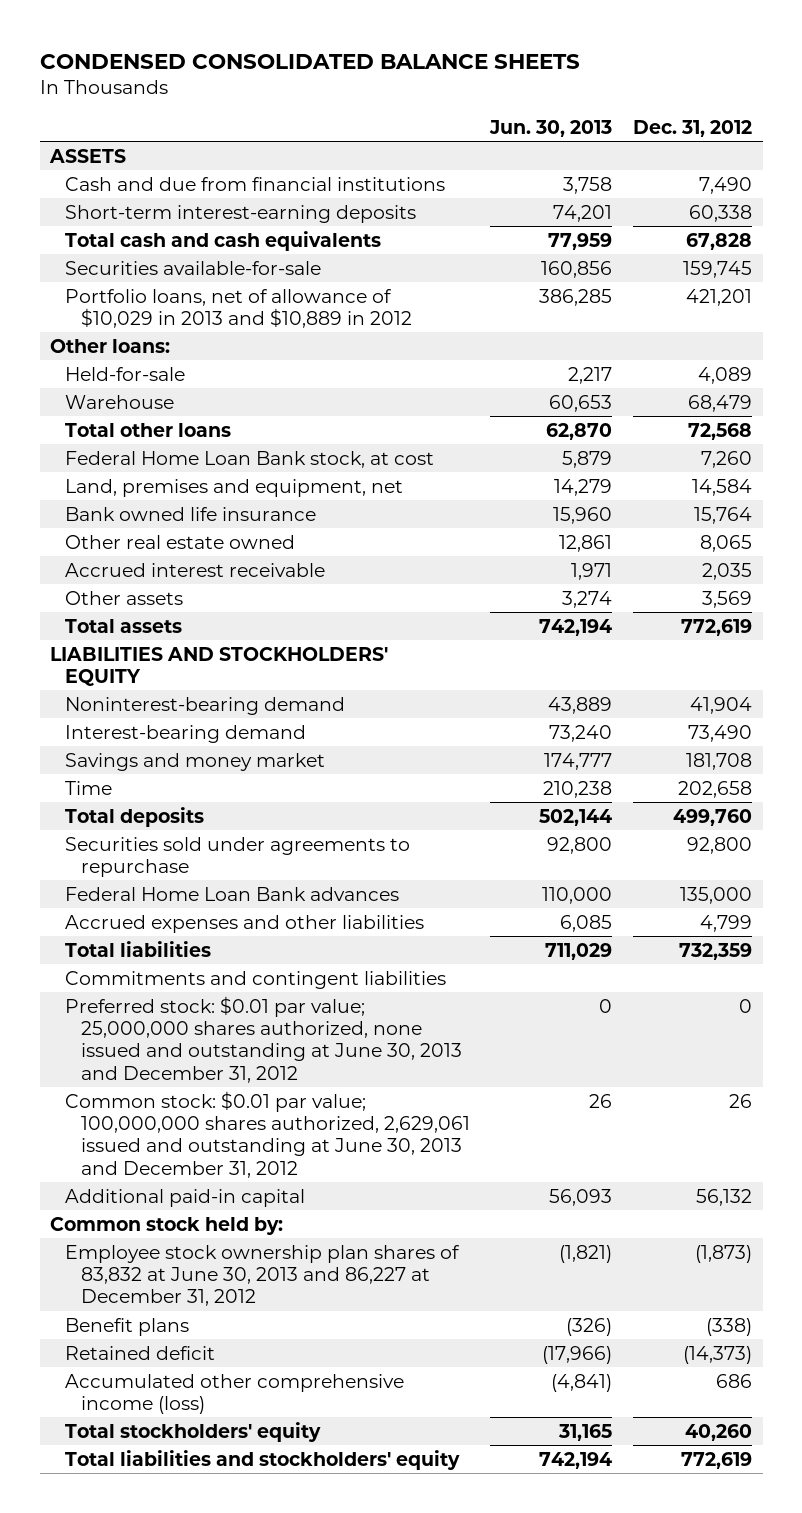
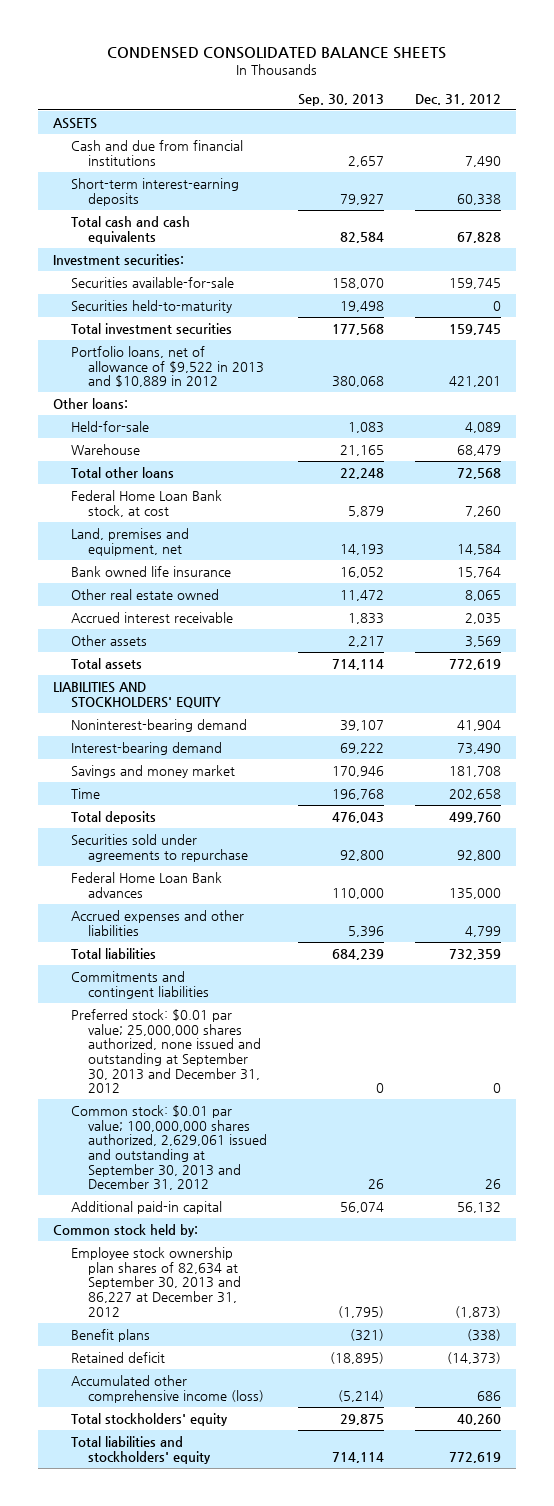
[489,119,613,137] Jun. 30, 2013 -> none
none -> [298,93,385,106] Sep. 30, 2013
none -> [53,253,185,265] Investment securities:
none -> [70,299,232,313] Securities held-to-maturity
none -> [70,322,232,334] Total investment securities
[65,288,412,328] Portfolio loans, net of allowance of $10,029 in 2013 and $10,889 in 2012 -> [70,345,265,388] Portfolio loans, net of allowance of $9,522 in 2013 and $10,889 in 2012
[65,995,462,1083] Preferred stock: $0.01 par value; 25,000,000 shares authorized, none issued and outstanding at June 30, 2013 and December 31, 2012 -> [70,1008,262,1094] Preferred stock: $0.01 par value; 25,000,000 shares authorized, none issued and outstanding at September 30, 2013 and December 31, 2012
[65,1090,470,1178] Common stock: $0.01 par value; 100,000,000 shares authorized, 2,629,061 issued and outstanding at June 30, 2013 and December 31, 2012 -> [70,1104,268,1191] Common stock: $0.01 par value; 100,000,000 shares authorized, 2,629,061 issued and outstanding at September 30, 2013 and December 31, 2012
[65,1244,461,1307] Employee stock ownership plan shares of 83,832 at June 30, 2013 and 86,227 at December 31, 2012 -> [70,1246,242,1317] Employee stock ownership plan shares of 82,634 at September 30, 2013 and 86,227 at December 31, 2012

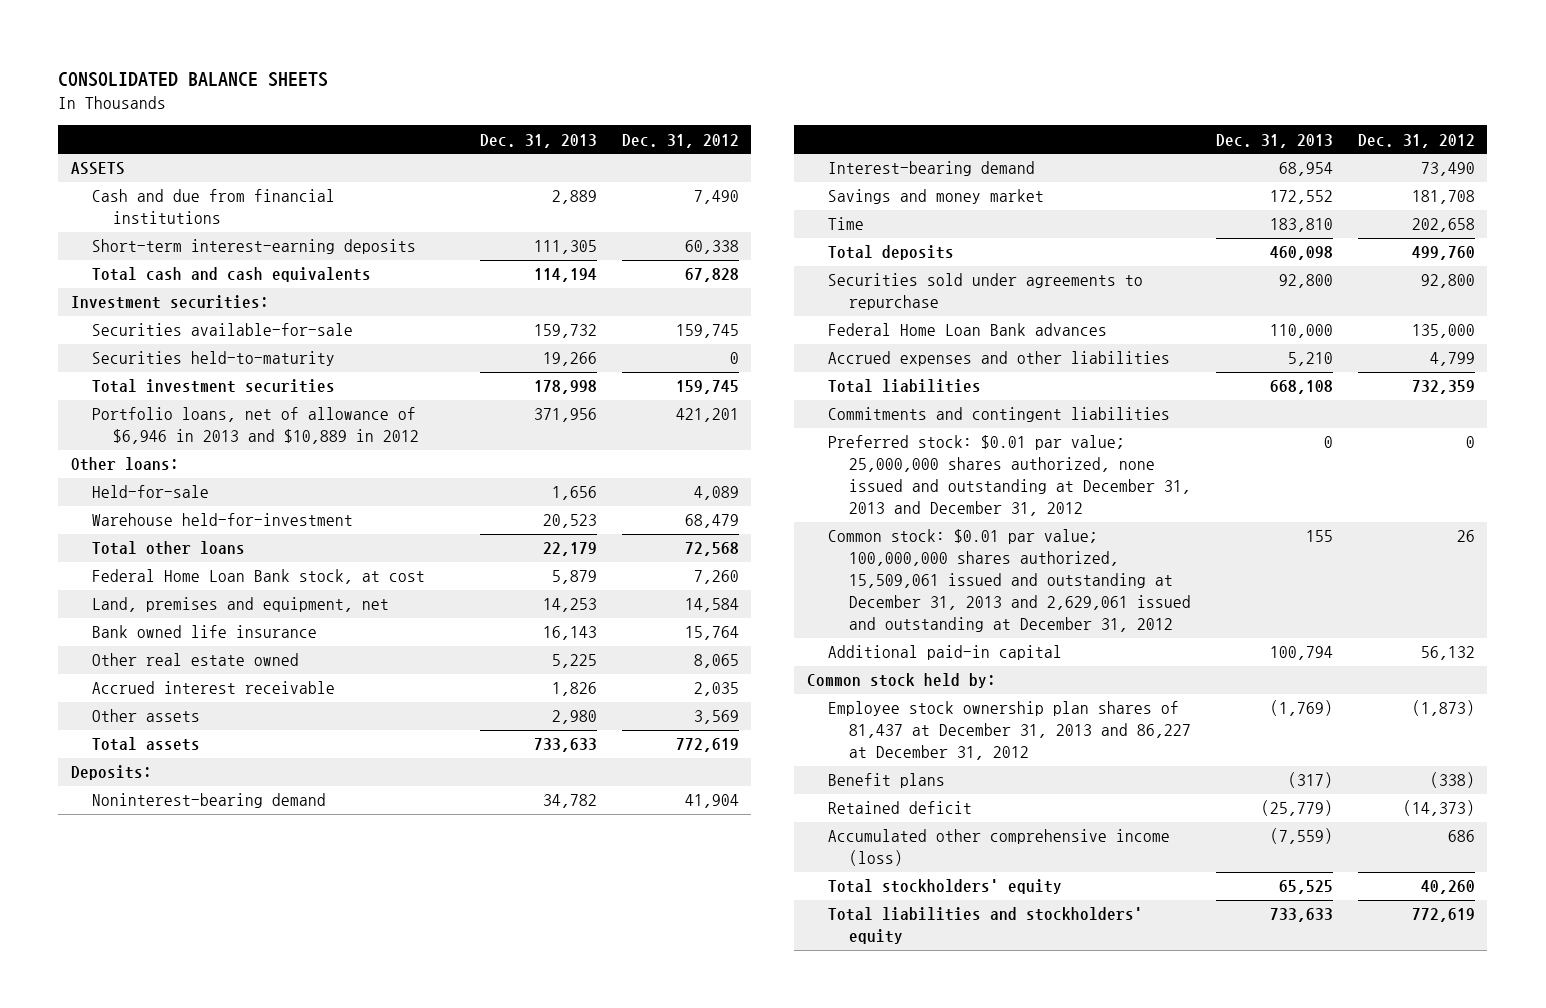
[107,47,447,60] CONDENSED CONSOLIDATED BALANCE SHEETS -> [58,72,329,88] CONSOLIDATED BALANCE SHEETS
[298,93,385,106] Sep. 30, 2013 -> none
none -> [480,133,598,148] Dec. 31, 2013
[70,345,265,388] Portfolio loans, net of allowance of $9,522 in 2013 and $10,889 in 2012 -> [92,407,420,445] Portfolio loans, net of allowance of $6,946 in 2013 and $10,889 in 2012
[70,443,140,455] Warehouse -> [92,513,354,527] Warehouse held-for-investment
[53,681,221,708] LIABILITIES AND STOCKHOLDERS' EQUITY -> none
none -> [70,765,152,781] Deposits:
[70,1008,262,1094] Preferred stock: $0.01 par value; 25,000,000 shares authorized, none issued and outstanding at September 30, 2013 and December 31, 2012 -> [827,435,1192,517] Preferred stock: $0.01 par value; 25,000,000 shares authorized, none issued and outstanding at December 31, 2013 and December 31, 2012
[70,1104,268,1191] Common stock: $0.01 par value; 100,000,000 shares authorized, 2,629,061 issued and outstanding at September 30, 2013 and December 31, 2012 -> [827,529,1192,633] Common stock: $0.01 par value; 100,000,000 shares authorized, 15,509,061 issued and outstanding at December 31, 2013 and 2,629,061 issued and outstanding at December 31, 2012
[70,1246,242,1317] Employee stock ownership plan shares of 82,634 at September 30, 2013 and 86,227 at December 31, 2012 -> [827,701,1192,761] Employee stock ownership plan shares of 81,437 at December 31, 2013 and 86,227 at December 31, 2012

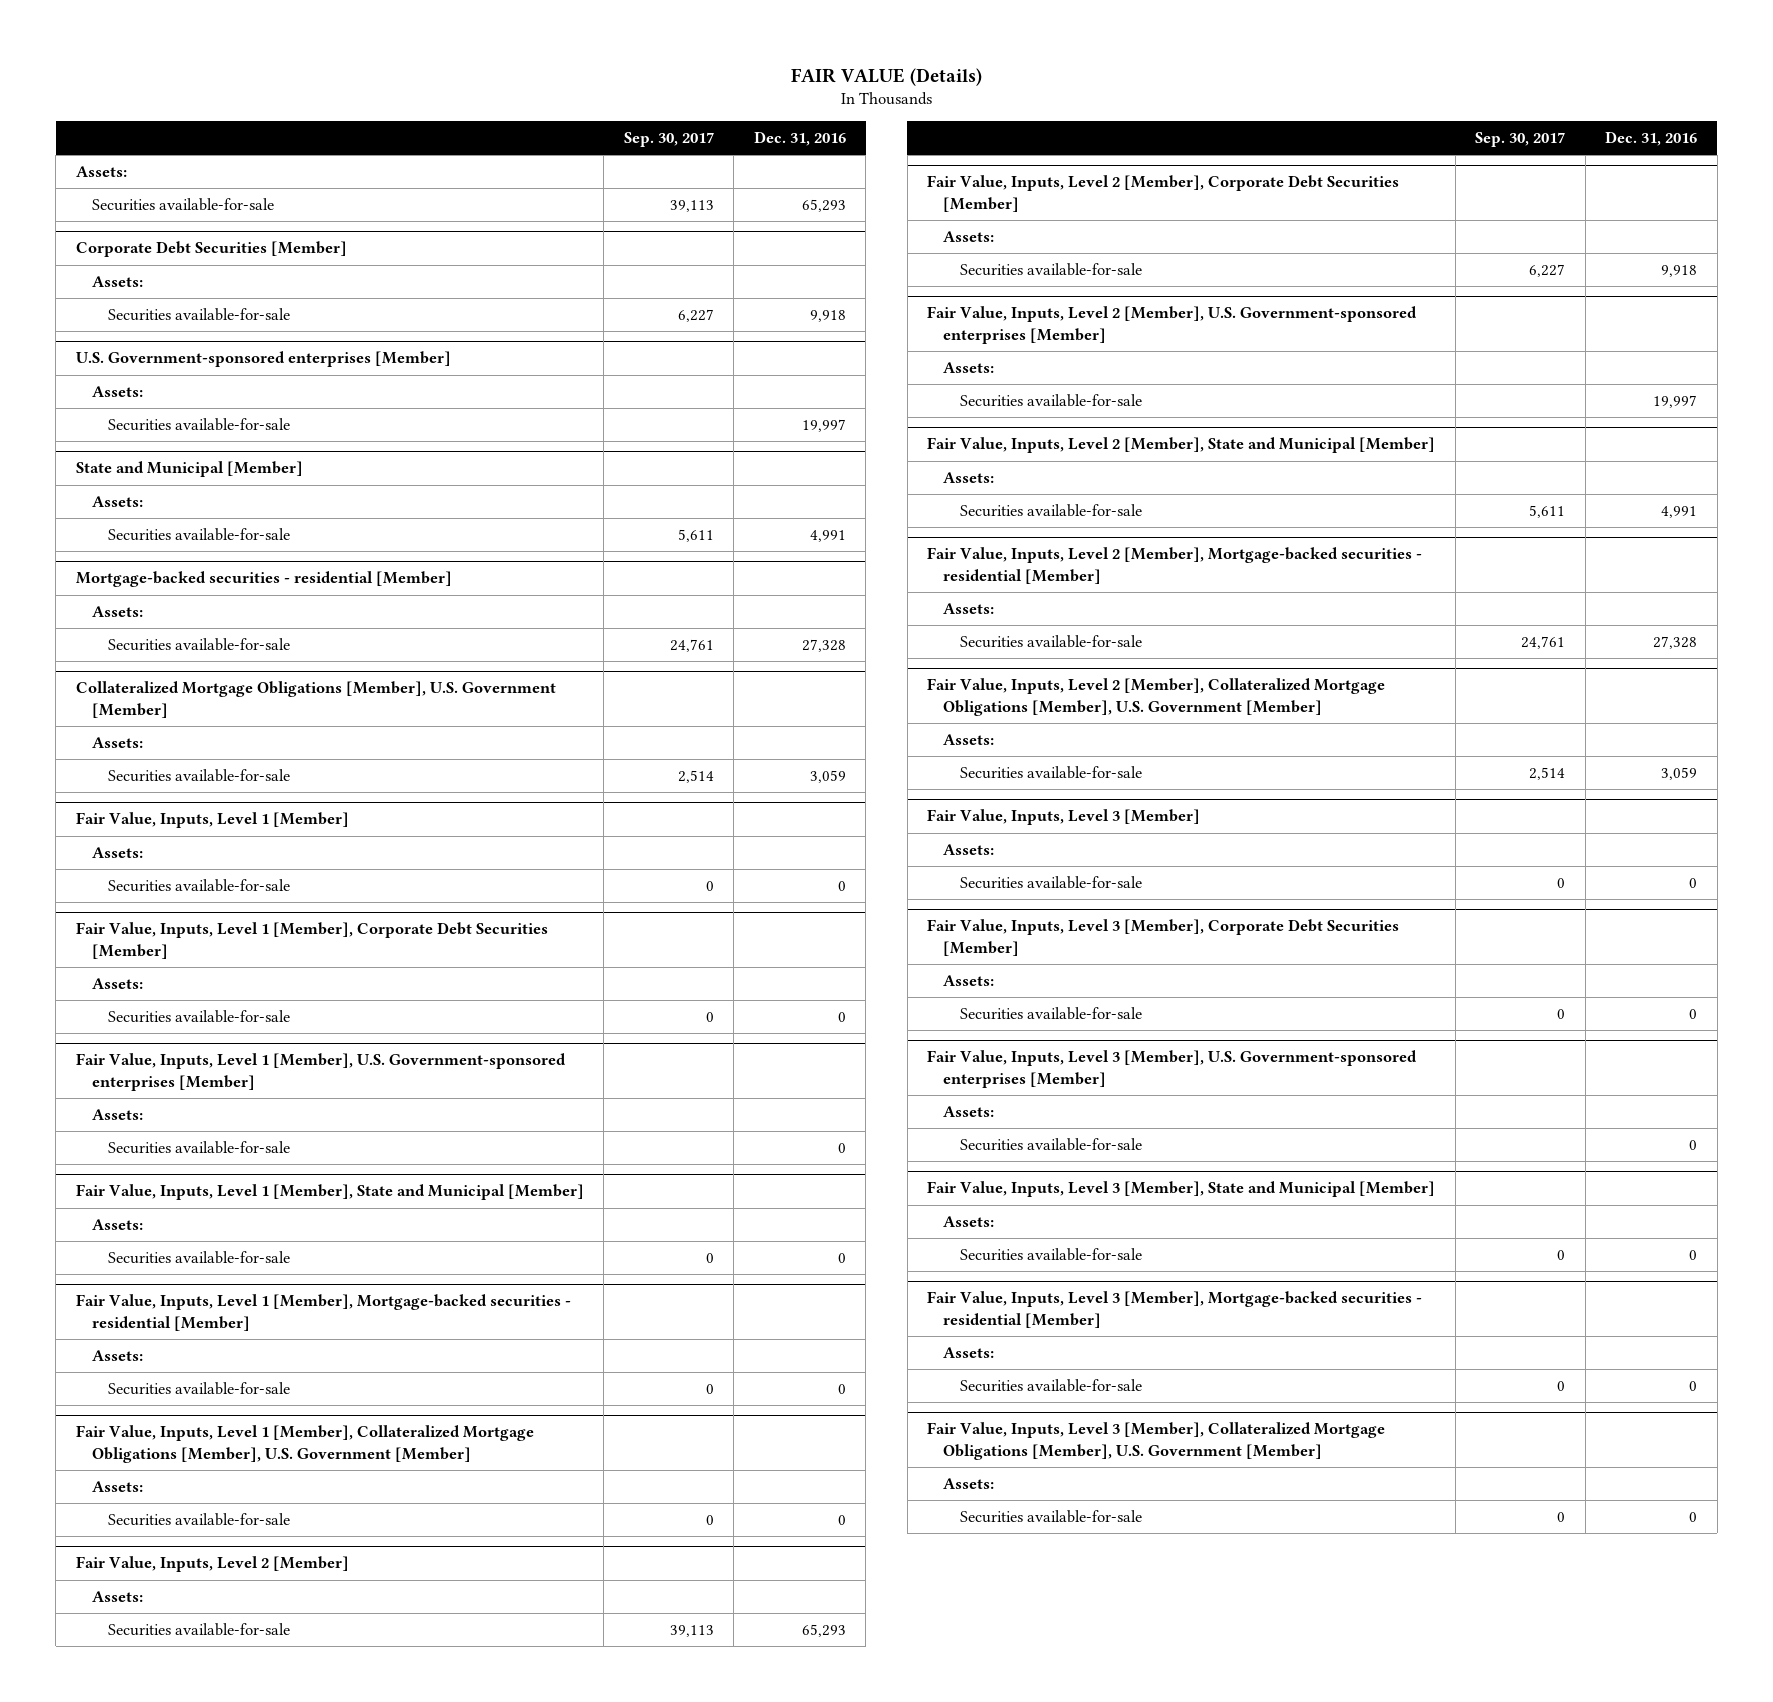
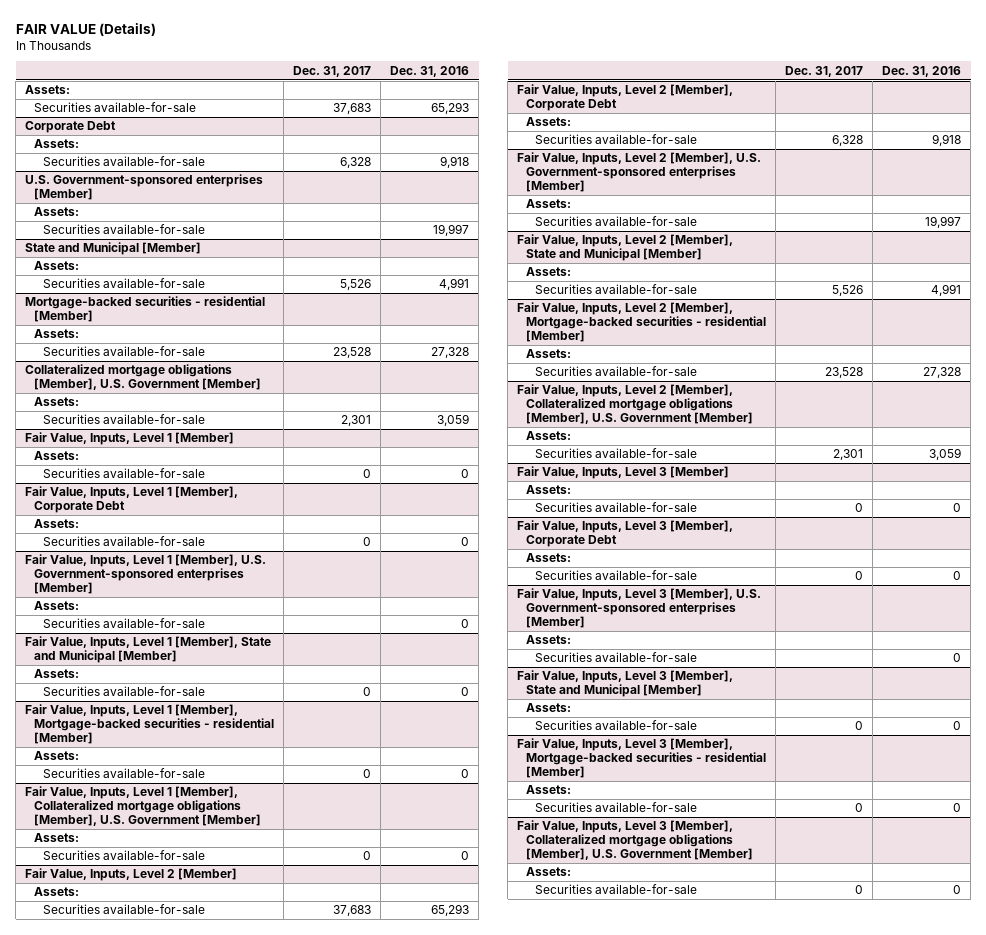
[623,132,714,148] Sep. 30, 2017 -> none
none -> [292,65,371,77] Dec. 31, 2017
[75,241,347,258] Corporate Debt Securities [Member] -> [25,121,117,134] Corporate Debt
[75,681,556,718] Collateralized Mortgage Obligations [Member], U.S. Government [Member] -> [25,364,261,391] Collateralized mortgage obligations [Member], U.S. Government [Member]
[75,922,548,959] Fair Value, Inputs, Level 1 [Member], Corporate Debt Securities [Member] -> [25,486,239,514] Fair Value, Inputs, Level 1 [Member], Corporate Debt
[75,1425,534,1463] Fair Value, Inputs, Level 1 [Member], Collateralized Mortgage Obligations [Member], U.S. Government [Member] -> [25,786,261,827] Fair Value, Inputs, Level 1 [Member], Collateralized mortgage obligations [Member], U.S. Government [Member]
[927,175,1400,212] Fair Value, Inputs, Level 2 [Member], Corporate Debt Securities [Member] -> [517,84,734,112] Fair Value, Inputs, Level 2 [Member], Corporate Debt
[927,678,1386,716] Fair Value, Inputs, Level 2 [Member], Collateralized Mortgage Obligations [Member], U.S. Government [Member] -> [517,384,754,425] Fair Value, Inputs, Level 2 [Member], Collateralized mortgage obligations [Member], U.S. Government [Member]
[927,919,1400,956] Fair Value, Inputs, Level 3 [Member], Corporate Debt Securities [Member] -> [517,520,734,548] Fair Value, Inputs, Level 3 [Member], Corporate Debt
[927,1422,1386,1460] Fair Value, Inputs, Level 3 [Member], Collateralized Mortgage Obligations [Member], U.S. Government [Member] -> [517,820,754,861] Fair Value, Inputs, Level 3 [Member], Collateralized mortgage obligations [Member], U.S. Government [Member]

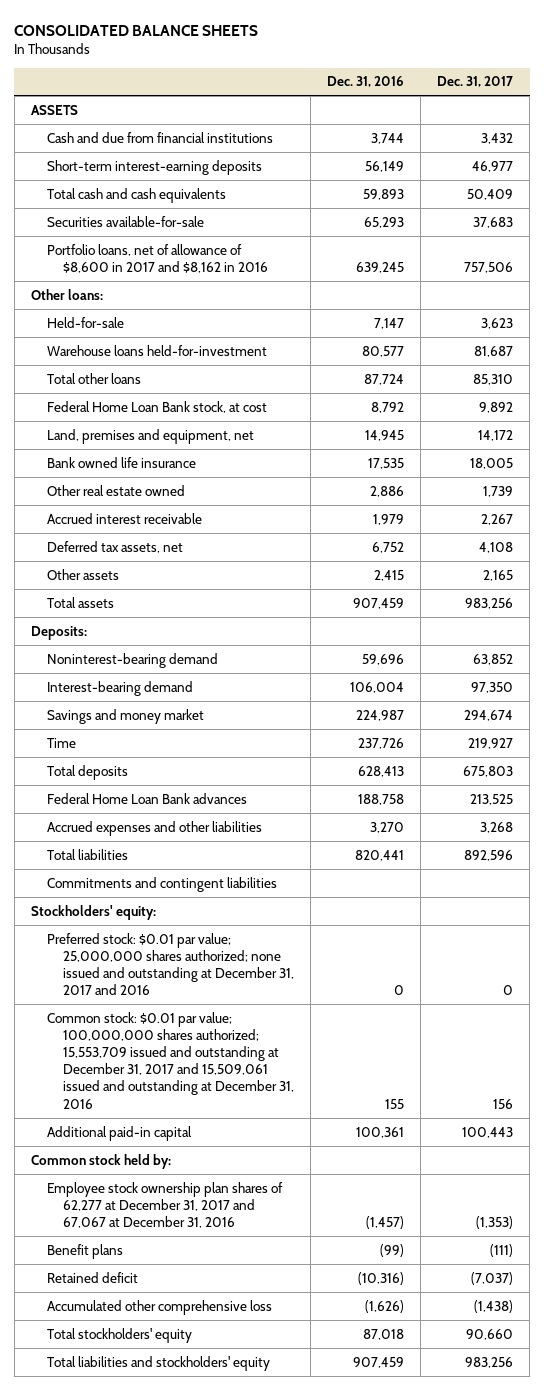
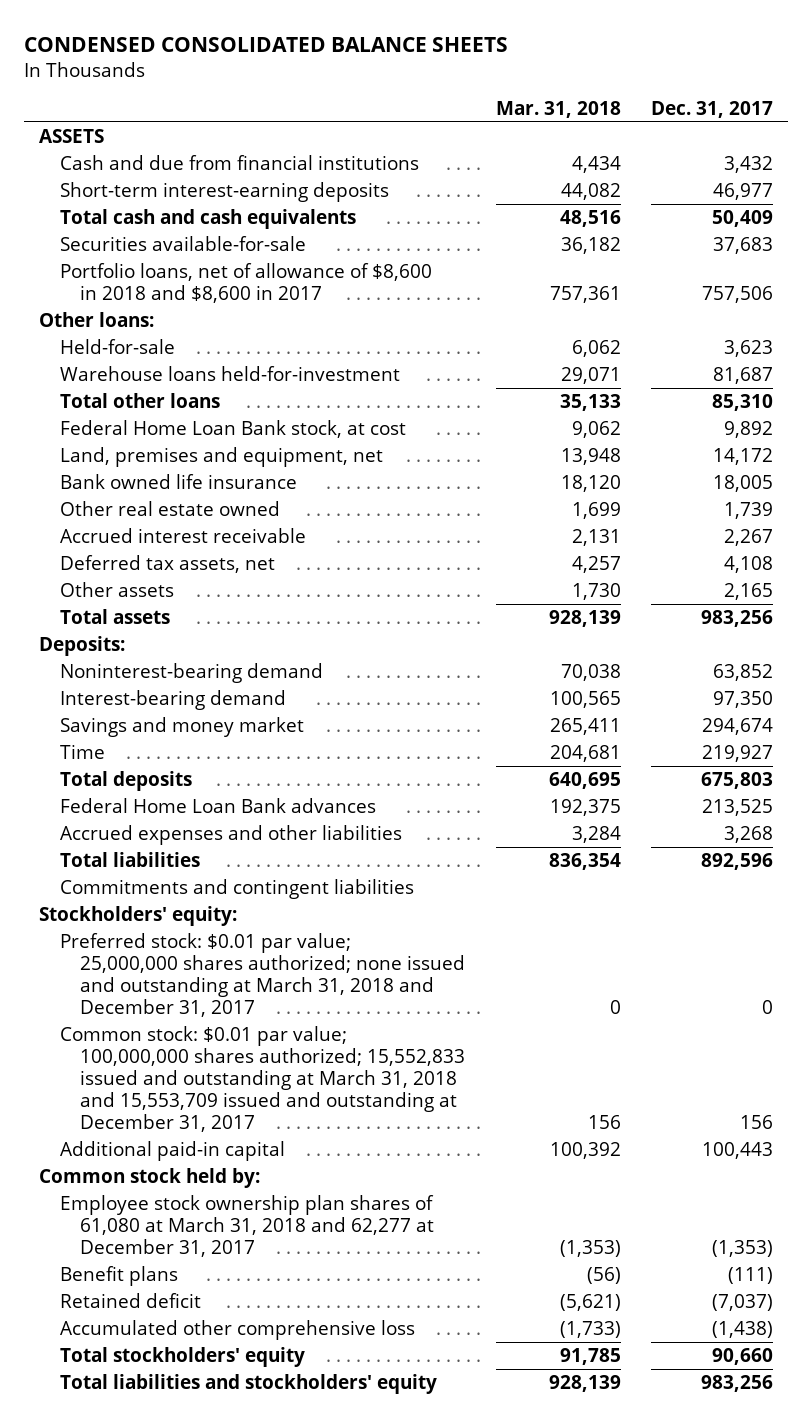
[14,24,259,36] CONSOLIDATED BALANCE SHEETS -> [23,37,508,53] CONDENSED CONSOLIDATED BALANCE SHEETS
[326,76,404,88] Dec. 31, 2016 -> none
none -> [495,100,621,118] Mar. 31, 2018
[46,243,268,273] Portfolio loans, net of allowance of $8,600 in 2017 and $8,162 in 2016 -> [59,262,432,303] Portfolio loans, net of allowance of $8,600 in 2018 and $8,600 in 2017
[46,932,294,996] Preferred stock: $0.01 par value; 25,000,000 shares authorized; none issued and outstanding at December 31, 2017 and 2016 -> [59,932,466,1018] Preferred stock: $0.01 par value; 25,000,000 shares authorized; none issued and outstanding at March 31, 2018 and December 31, 2017
[46,1011,294,1109] Common stock: $0.01 par value; 100,000,000 shares authorized; 15,553,709 issued and outstanding at December 31, 2017 and 15,509,061 issued and outstanding at December 31, 2016 -> [59,1025,466,1133] Common stock: $0.01 par value; 100,000,000 shares authorized; 15,552,833 issued and outstanding at March 31, 2018 and 15,553,709 issued and outstanding at December 31, 2017
[46,1181,283,1228] Employee stock ownership plan shares of 62,277 at December 31, 2017 and 67,067 at December 31, 2016 -> [59,1194,435,1258] Employee stock ownership plan shares of 61,080 at March 31, 2018 and 62,277 at December 31, 2017

